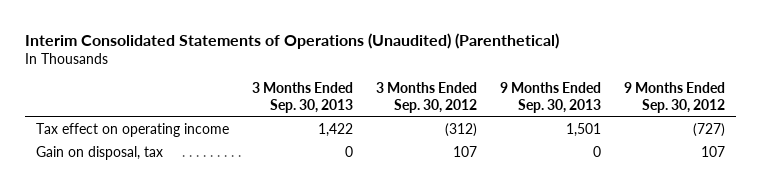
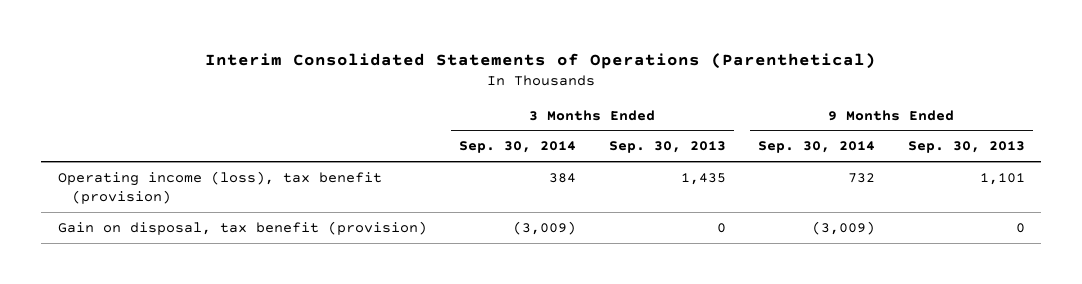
[25,32,560,49] Interim Consolidated Statements of Operations (Unaudited) (Parenthetical) -> [205,52,877,69] Interim Consolidated Statements of Operations (Parenthetical)
[376,82,478,113] 3 Months Ended Sep. 30, 2012 -> none
[623,82,725,113] 9 Months Ended Sep. 30, 2012 -> none
none -> [459,141,577,154] Sep. 30, 2014
none -> [758,141,876,154] Sep. 30, 2014
[36,123,230,138] Tax effect on operating income -> [57,170,382,204] Operating income (loss), tax benefit (provision)
[318,123,354,138] 1,422 -> [680,172,726,185] 1,435
[565,123,601,138] 1,501 -> [979,172,1025,185] 1,101
[36,146,164,161] Gain on disposal, tax -> [57,220,427,235] Gain on disposal, tax benefit (provision)

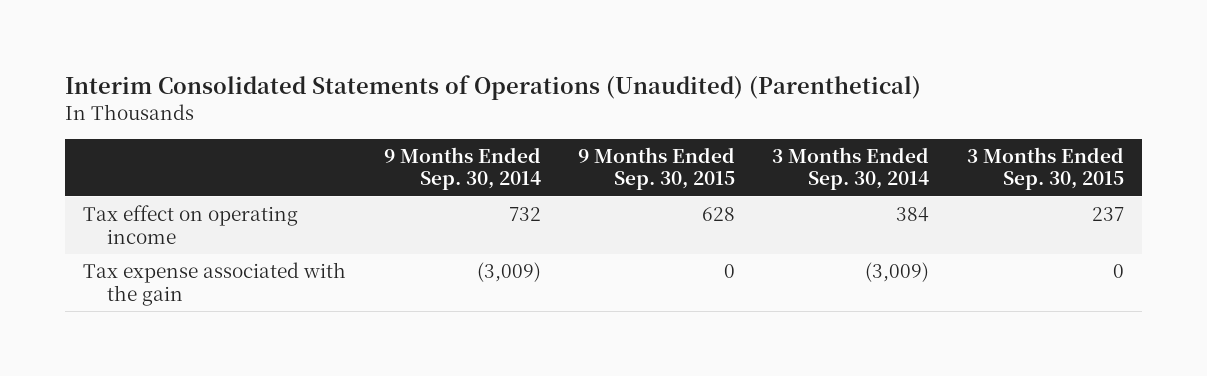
[205,52,877,69] Interim Consolidated Statements of Operations (Parenthetical) -> [64,75,921,101] Interim Consolidated Statements of Operations (Unaudited) (Parenthetical)
[608,141,726,154] Sep. 30, 2013 -> none
[907,141,1025,154] Sep. 30, 2013 -> none
none -> [578,146,736,191] 9 Months Ended Sep. 30, 2015
none -> [966,146,1124,191] 3 Months Ended Sep. 30, 2015
[57,170,382,204] Operating income (loss), tax benefit (provision) -> [83,205,299,244] Tax effect on operating income
[57,220,427,235] Gain on disposal, tax benefit (provision) -> [83,262,347,306] Tax expense associated with the gain

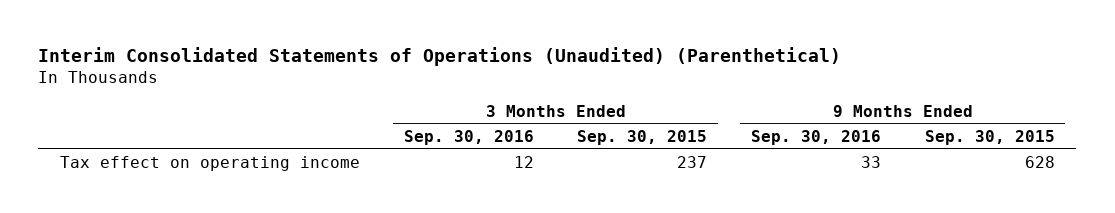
[383,146,541,191] 9 Months Ended Sep. 30, 2014 -> none
[772,146,930,191] 3 Months Ended Sep. 30, 2014 -> none
none -> [403,129,534,145] Sep. 30, 2016
none -> [750,129,881,145] Sep. 30, 2016
[83,262,347,306] Tax expense associated with the gain -> none

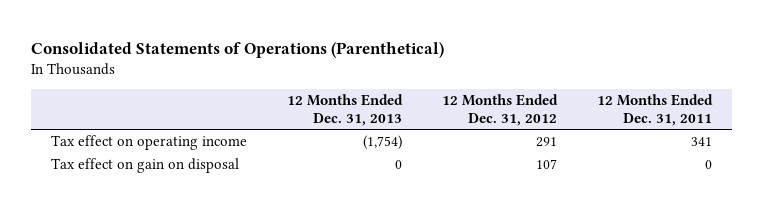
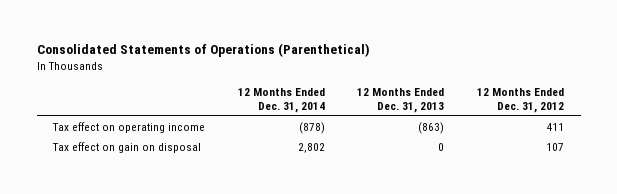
[596,94,713,126] 12 Months Ended Dec. 31, 2011 -> none
none -> [237,87,325,113] 12 Months Ended Dec. 31, 2014
[362,135,402,151] (1,754) -> [418,122,445,135] (863)
[535,137,557,148] 291 -> [546,123,565,132] 411

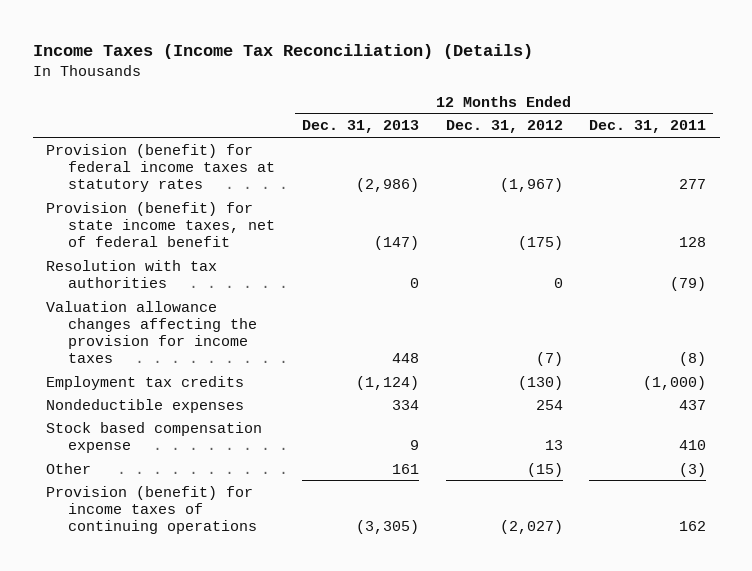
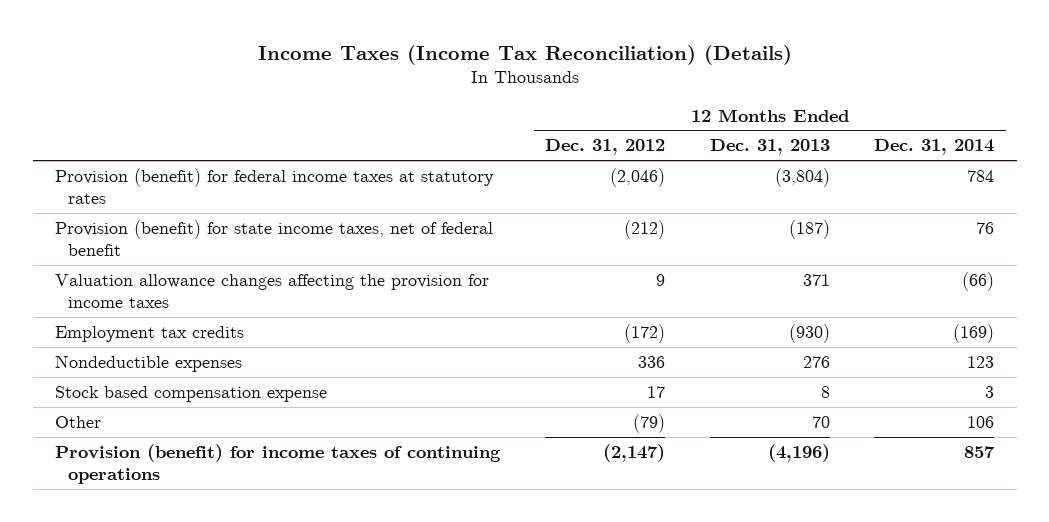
[589,120,707,134] Dec. 31, 2011 -> none
none -> [874,139,995,156] Dec. 31, 2014
[46,259,218,288] Resolution with tax authorities -> none
[355,178,419,193] (2,986) -> [774,167,830,187] (3,804)
[499,178,563,193] (1,967) -> [609,167,665,187] (2,046)
[373,236,419,251] (147) -> [788,219,830,239] (187)
[517,236,563,251] (175) -> [623,219,665,239] (212)
[391,353,419,364] 448 -> [802,273,830,286] 371
[535,352,563,367] (7) -> [655,273,665,286] 9
[355,375,419,390] (1,124) -> [788,323,830,343] (930)
[517,375,563,390] (130) -> [623,323,665,343] (172)
[391,399,419,410] 334 -> [802,355,830,368] 276
[535,399,563,410] 254 -> [637,355,665,368] 336
[409,439,419,450] 9 -> [820,385,830,398] 8
[544,439,563,450] 13 -> [646,385,665,398] 17
[391,463,419,474] 161 -> [811,415,830,428] 70
[526,462,563,477] (15) -> [632,413,665,433] (79)
[355,520,419,535] (3,305) -> [767,443,830,462] (4,196)
[499,520,563,535] (2,027) -> [602,443,665,462] (2,147)

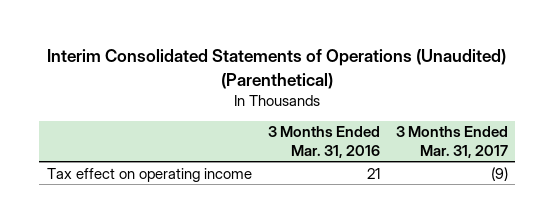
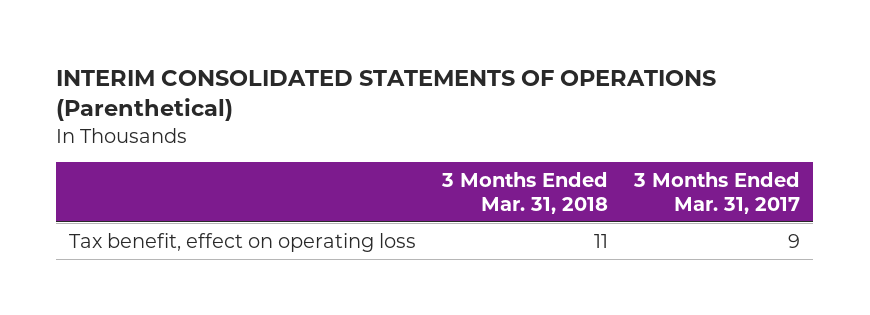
[47,49,507,89] Interim Consolidated Statements of Operations (Unaudited) (Parenthetical) -> [56,70,717,122] INTERIM CONSOLIDATED STATEMENTS OF OPERATIONS (Parenthetical)
[267,126,380,158] 3 Months Ended Mar. 31, 2016 -> none
none -> [441,171,609,214] 3 Months Ended Mar. 31, 2018
[47,167,253,182] Tax effect on operating income -> [69,232,417,252] Tax benefit, effect on operating loss
[490,166,508,181] (9) -> [788,233,801,248] 9

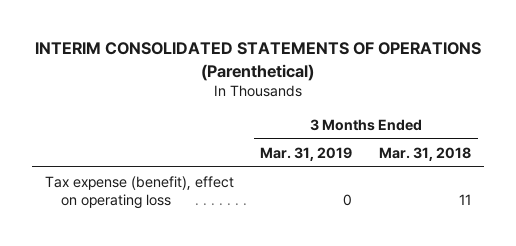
[633,171,801,214] 3 Months Ended Mar. 31, 2017 -> none
none -> [260,146,353,161] Mar. 31, 2019
[69,232,417,252] Tax benefit, effect on operating loss -> [44,176,234,209] Tax expense (benefit), effect on operating loss

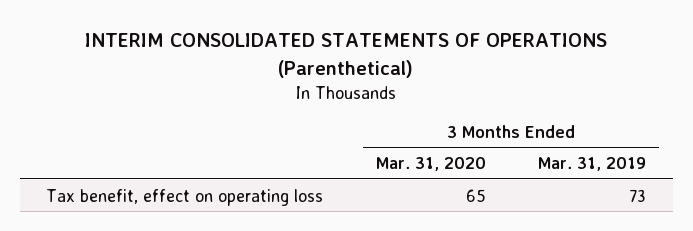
[378,146,471,161] Mar. 31, 2018 -> none
none -> [375,157,486,172] Mar. 31, 2020
[44,176,234,209] Tax expense (benefit), effect on operating loss -> [46,188,324,206] Tax benefit, effect on operating loss
[343,193,353,206] 0 -> [629,188,647,202] 73

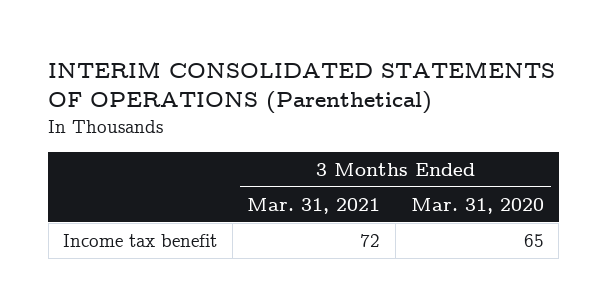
[538,157,647,172] Mar. 31, 2019 -> none
none -> [247,197,381,214] Mar. 31, 2021
[46,188,324,206] Tax benefit, effect on operating loss -> [63,234,218,248] Income tax benefit

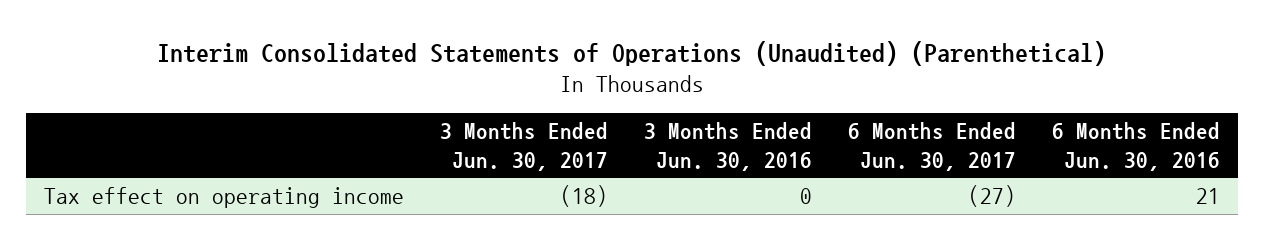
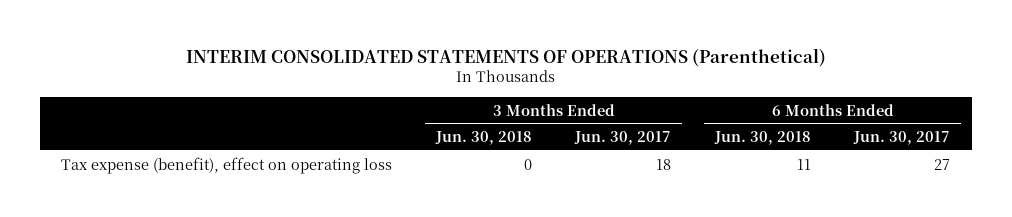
[156,40,1106,66] Interim Consolidated Statements of Operations (Unaudited) (Parenthetical) -> [185,47,826,67] INTERIM CONSOLIDATED STATEMENTS OF OPERATIONS (Parenthetical)
[643,122,812,171] 3 Months Ended Jun. 30, 2016 -> none
[1052,122,1221,171] 6 Months Ended Jun. 30, 2016 -> none
none -> [434,131,532,146] Jun. 30, 2018
none -> [713,131,811,146] Jun. 30, 2018
[43,186,404,208] Tax effect on operating income -> [61,156,393,174] Tax expense (benefit), effect on operating loss
[559,184,608,207] (18) -> [656,158,672,170] 18
[968,184,1017,207] (27) -> [934,158,951,170] 27

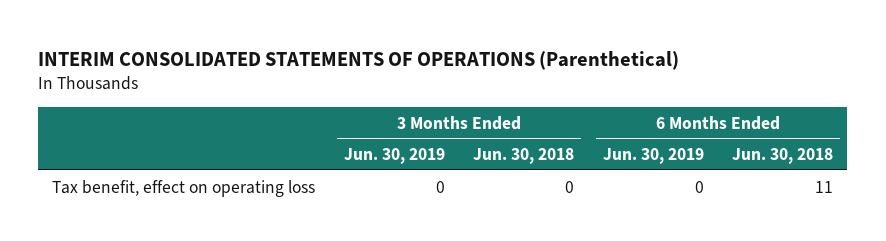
[574,131,672,146] Jun. 30, 2017 -> none
[853,131,951,146] Jun. 30, 2017 -> none
none -> [343,148,445,165] Jun. 30, 2019
none -> [602,148,704,165] Jun. 30, 2019
[61,156,393,174] Tax expense (benefit), effect on operating loss -> [52,179,316,197] Tax benefit, effect on operating loss

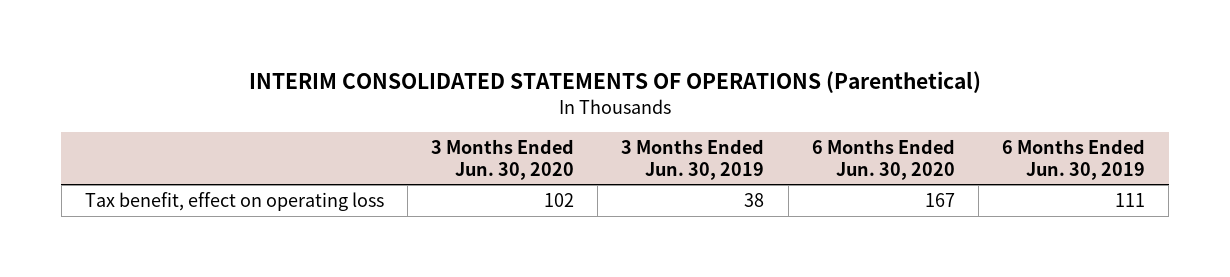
[473,148,575,165] Jun. 30, 2018 -> none
[732,148,834,165] Jun. 30, 2018 -> none
none -> [431,139,575,180] 3 Months Ended Jun. 30, 2020
none -> [811,139,955,180] 6 Months Ended Jun. 30, 2020
[435,180,445,193] 0 -> [744,193,765,208] 38
[694,180,704,193] 0 -> [1115,193,1146,208] 111

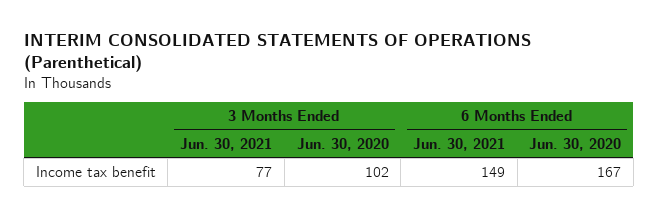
[621,139,765,180] 3 Months Ended Jun. 30, 2019 -> none
[1002,139,1146,180] 6 Months Ended Jun. 30, 2019 -> none
none -> [180,137,273,151] Jun. 30, 2021
none -> [412,137,505,151] Jun. 30, 2021
[84,192,384,212] Tax benefit, effect on operating loss -> [35,165,156,177] Income tax benefit

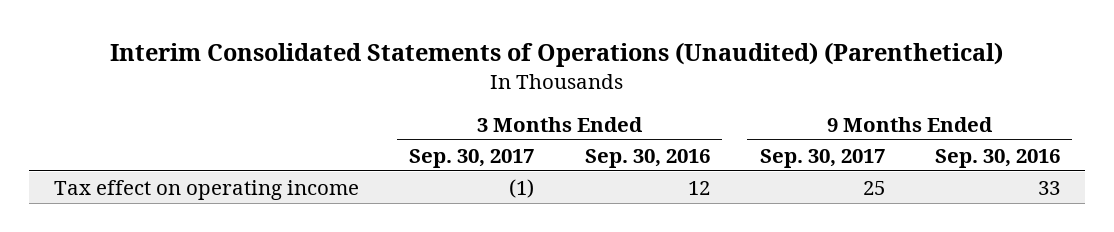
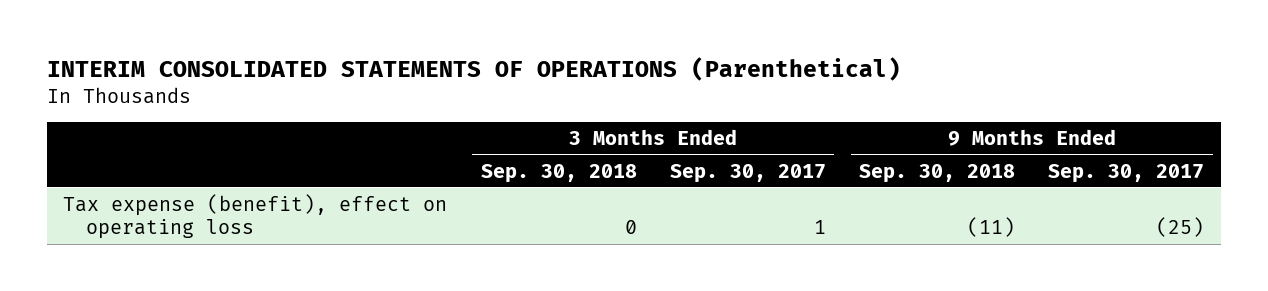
[110,42,1004,68] Interim Consolidated Statements of Operations (Unaudited) (Parenthetical) -> [46,56,901,81] INTERIM CONSOLIDATED STATEMENTS OF OPERATIONS (Parenthetical)
[584,148,710,168] Sep. 30, 2016 -> none
[934,148,1060,168] Sep. 30, 2016 -> none
none -> [480,163,637,183] Sep. 30, 2018
none -> [859,163,1016,183] Sep. 30, 2018
[54,179,360,200] Tax effect on operating income -> [63,193,448,240] Tax expense (benefit), effect on operating loss
[509,178,535,198] (1) -> [813,220,826,235] 1
[862,180,885,195] 25 -> [1156,217,1205,238] (25)

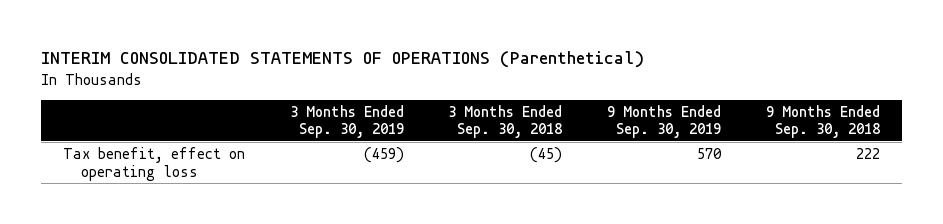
[669,163,826,183] Sep. 30, 2017 -> none
[1048,163,1205,183] Sep. 30, 2017 -> none
none -> [289,104,404,139] 3 Months Ended Sep. 30, 2019
none -> [606,104,721,139] 9 Months Ended Sep. 30, 2019
[63,193,448,240] Tax expense (benefit), effect on operating loss -> [63,146,246,181] Tax benefit, effect on operating loss
[624,220,637,235] 0 -> [530,146,563,163] (45)
[967,217,1016,238] (11) -> [855,147,880,159] 222

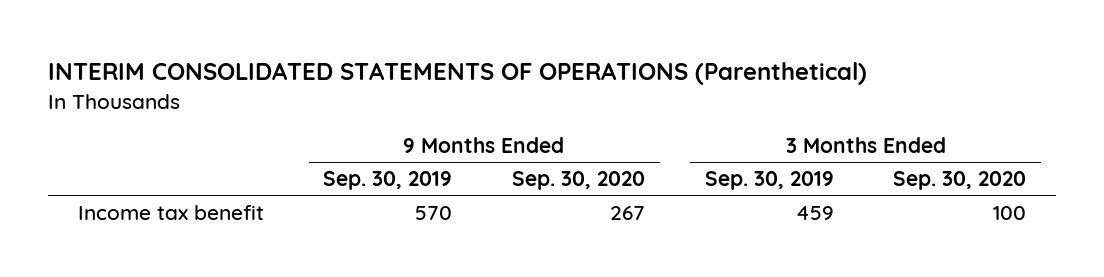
[448,104,563,139] 3 Months Ended Sep. 30, 2018 -> none
[765,104,880,139] 9 Months Ended Sep. 30, 2018 -> none
none -> [512,171,646,191] Sep. 30, 2020
none -> [893,171,1027,191] Sep. 30, 2020
[63,146,246,181] Tax benefit, effect on operating loss -> [77,204,264,220] Income tax benefit
[363,146,404,163] (459) -> [795,205,834,220] 459

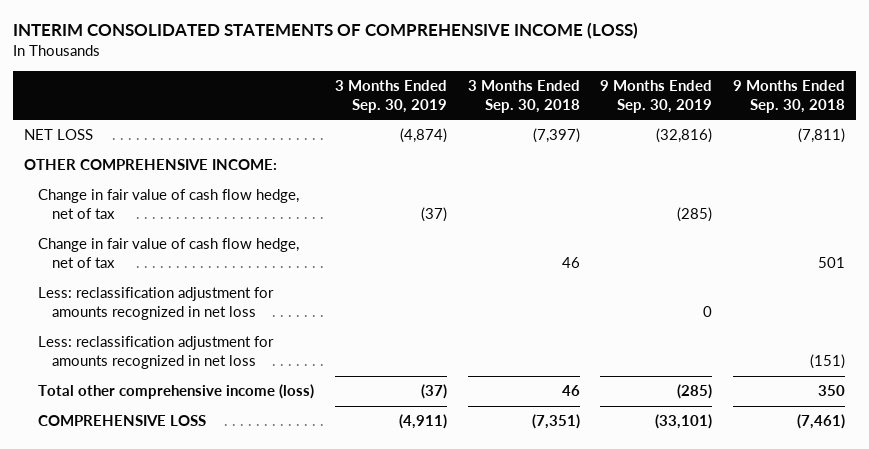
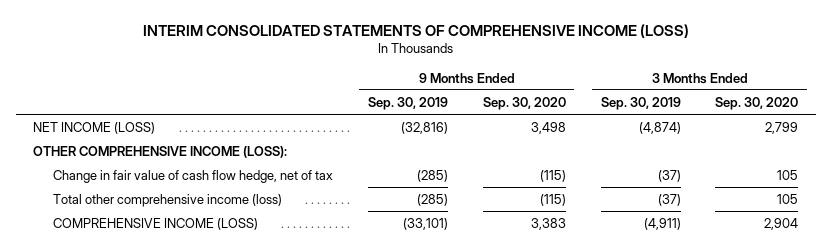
[467,79,580,113] 3 Months Ended Sep. 30, 2018 -> none
[733,79,846,113] 9 Months Ended Sep. 30, 2018 -> none
none -> [482,96,566,110] Sep. 30, 2020
none -> [715,96,799,110] Sep. 30, 2020
[23,129,93,141] NET LOSS -> [33,121,156,134] NET INCOME (LOSS)
[23,159,277,171] OTHER COMPREHENSIVE INCOME: -> [33,145,288,158] OTHER COMPREHENSIVE INCOME (LOSS):
[37,238,299,268] Change in fair value of cash flow hedge, net of tax -> none
[37,287,274,320] Less: reclassification adjustment for amounts recognized in net loss -> none
[37,336,274,369] Less: reclassification adjustment for amounts recognized in net loss -> none
[37,415,206,427] COMPREHENSIVE LOSS -> [52,217,258,230] COMPREHENSIVE INCOME (LOSS)

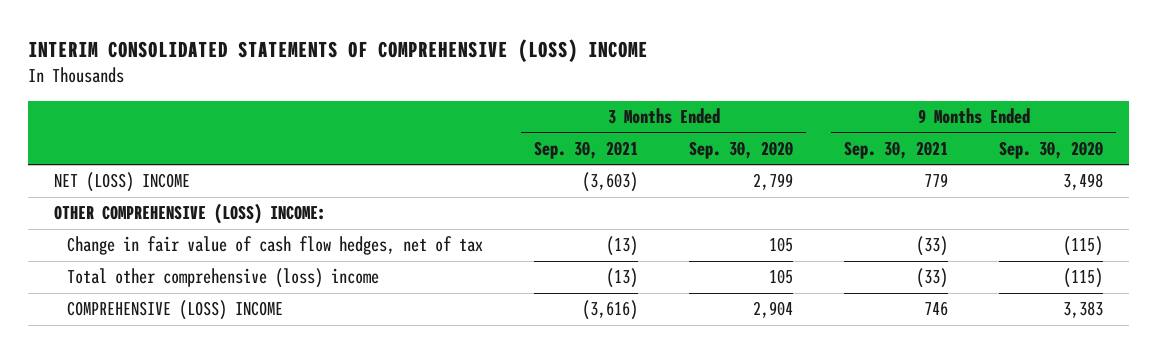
[142,23,689,38] INTERIM CONSOLIDATED STATEMENTS OF COMPREHENSIVE INCOME (LOSS) -> [28,39,649,63] INTERIM CONSOLIDATED STATEMENTS OF COMPREHENSIVE (LOSS) INCOME
[367,96,448,110] Sep. 30, 2019 -> none
[600,96,681,110] Sep. 30, 2019 -> none
none -> [534,141,639,160] Sep. 30, 2021
none -> [844,141,949,160] Sep. 30, 2021
[33,121,156,134] NET INCOME (LOSS) -> [53,172,190,193] NET (LOSS) INCOME
[33,145,288,158] OTHER COMPREHENSIVE INCOME (LOSS): -> [53,203,326,225] OTHER COMPREHENSIVE (LOSS) INCOME:
[52,169,333,183] Change in fair value of cash flow hedge, net of tax -> [67,236,484,256] Change in fair value of cash flow hedges, net of tax
[52,193,282,207] Total other comprehensive income (loss) -> [67,268,380,289] Total other comprehensive (loss) income
[52,217,258,230] COMPREHENSIVE INCOME (LOSS) -> [67,300,284,321] COMPREHENSIVE (LOSS) INCOME

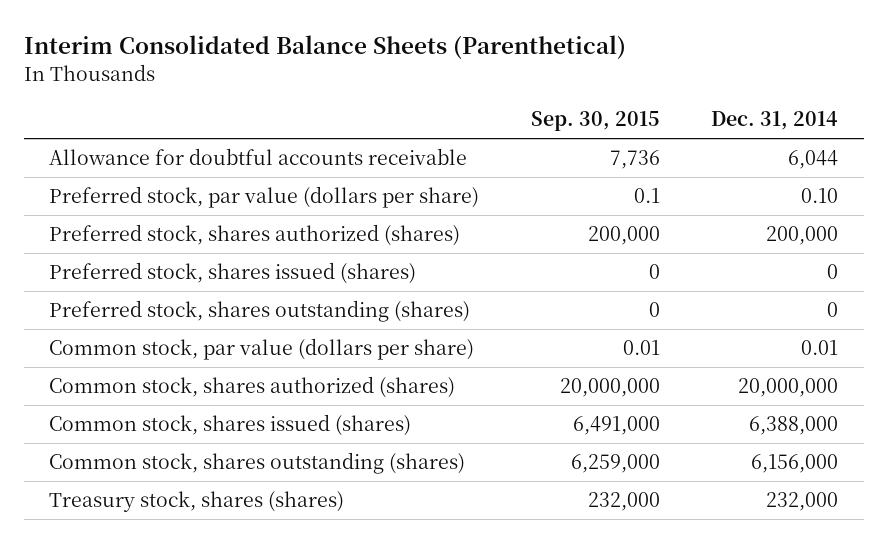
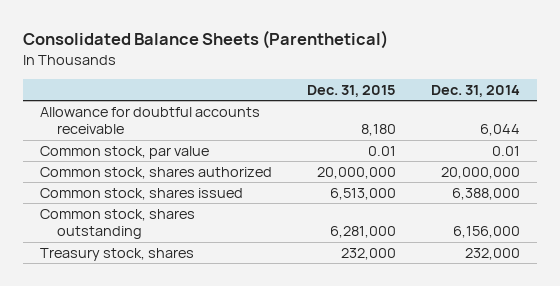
[23,35,626,60] Interim Consolidated Balance Sheets (Parenthetical) -> [22,30,388,50] Consolidated Balance Sheets (Parenthetical)
[530,111,660,132] Sep. 30, 2015 -> none
none -> [307,84,397,97] Dec. 31, 2015
[49,186,480,209] Preferred stock, par value (dollars per share) -> none
[49,224,461,247] Preferred stock, shares authorized (shares) -> none
[49,262,417,285] Preferred stock, shares issued (shares) -> none
[49,300,471,323] Preferred stock, shares outstanding (shares) -> none
[49,338,475,361] Common stock, par value (dollars per share) -> [40,145,210,159] Common stock, par value
[49,376,456,399] Common stock, shares authorized (shares) -> [40,166,273,179] Common stock, shares authorized
[49,414,412,437] Common stock, shares issued (shares) -> [40,187,244,200] Common stock, shares issued
[49,452,466,475] Common stock, shares outstanding (shares) -> [40,208,196,240] Common stock, shares outstanding
[49,491,345,513] Treasury stock, shares (shares) -> [40,247,195,261] Treasury stock, shares

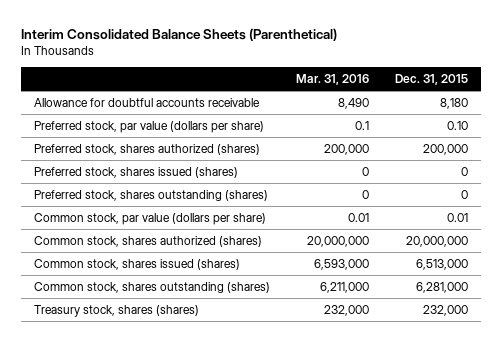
[22,30,388,50] Consolidated Balance Sheets (Parenthetical) -> [21,28,338,42] Interim Consolidated Balance Sheets (Parenthetical)
[430,84,520,97] Dec. 31, 2014 -> none
none -> [296,73,370,85] Mar. 31, 2016
none -> [34,120,265,133] Preferred stock, par value (dollars per share)
none -> [34,143,261,155] Preferred stock, shares authorized (shares)
none -> [34,166,239,178] Preferred stock, shares issued (shares)
none -> [34,189,269,201] Preferred stock, shares outstanding (shares)
[40,145,210,159] Common stock, par value -> [34,212,267,225] Common stock, par value (dollars per share)
[40,166,273,179] Common stock, shares authorized -> [34,235,263,247] Common stock, shares authorized (shares)
[40,187,244,200] Common stock, shares issued -> [34,258,241,270] Common stock, shares issued (shares)
[40,208,196,240] Common stock, shares outstanding -> [34,281,271,293] Common stock, shares outstanding (shares)
[40,247,195,261] Treasury stock, shares -> [34,304,200,317] Treasury stock, shares (shares)

